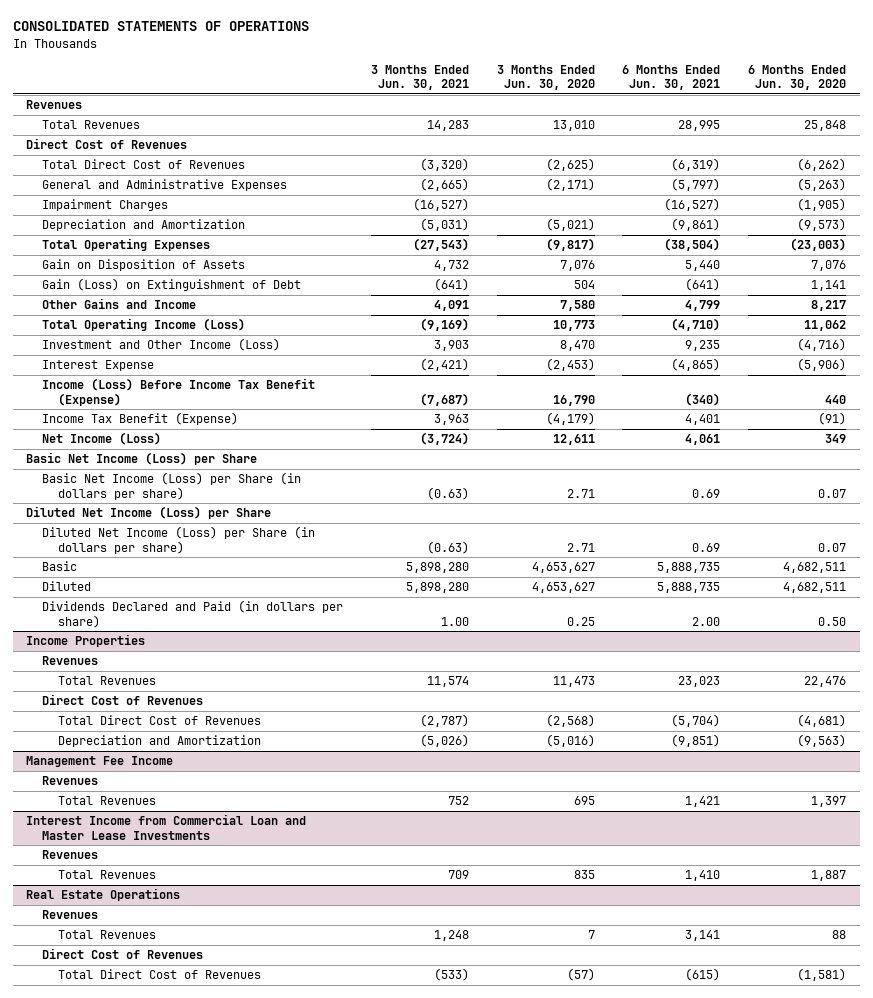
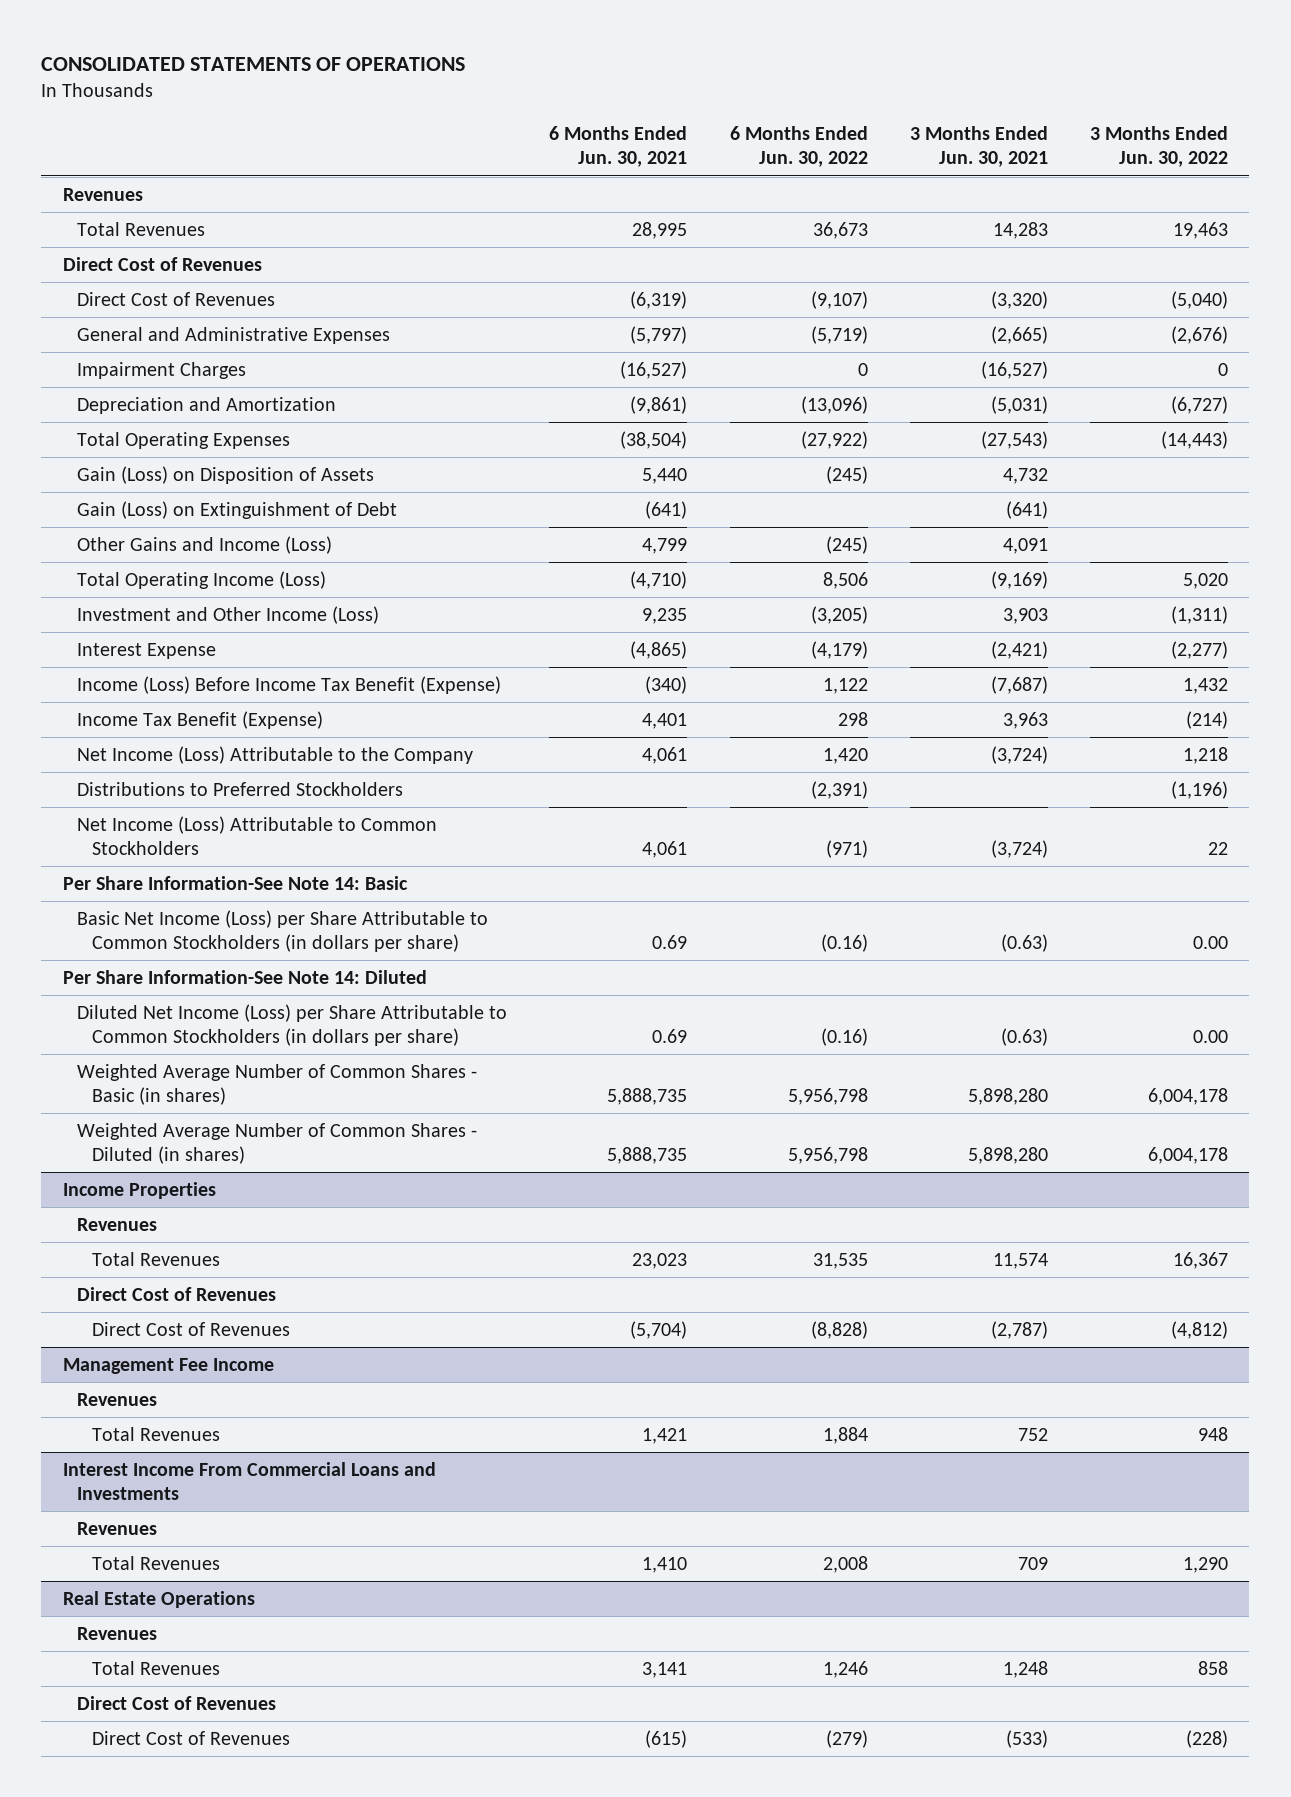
[496,65,595,91] 3 Months Ended Jun. 30, 2020 -> none
[748,65,847,91] 6 Months Ended Jun. 30, 2020 -> none
none -> [729,126,868,168] 6 Months Ended Jun. 30, 2022
none -> [1090,126,1229,168] 3 Months Ended Jun. 30, 2022
[42,159,246,170] Total Direct Cost of Revenues -> [77,291,276,306] Direct Cost of Revenues
[42,259,246,272] Gain on Disposition of Assets -> [77,465,375,484] Gain (Loss) on Disposition of Assets
[42,298,197,310] Other Gains and Income -> [77,535,333,554] Other Gains and Income (Loss)
[42,600,344,628] Dividends Declared and Paid (in dollars per share) -> none
[42,432,162,446] Net Income (Loss) -> [77,745,474,764] Net Income (Loss) Attributable to the Company
none -> [77,781,404,796] Distributions to Preferred Stockholders
none -> [77,815,438,855] Net Income (Loss) Attributable to Common Stockholders
[26,452,258,466] Basic Net Income (Loss) per Share -> [62,875,408,890] Per Share Information-See Note 14: Basic
[42,472,302,500] Basic Net Income (Loss) per Share (in dollars per share) -> [77,909,489,952] Basic Net Income (Loss) per Share Attributable to Common Stockholders (in dollars per share)
[26,506,272,520] Diluted Net Income (Loss) per Share -> [62,969,427,984] Per Share Information-See Note 14: Diluted
[42,526,316,554] Diluted Net Income (Loss) per Share (in dollars per share) -> [77,1003,508,1046] Diluted Net Income (Loss) per Share Attributable to Common Stockholders (in dollars per share)
[42,561,78,572] Basic -> [77,1063,478,1105] Weighted Average Number of Common Shares - Basic (in shares)
[42,581,92,592] Diluted -> [77,1122,478,1164] Weighted Average Number of Common Shares - Diluted (in shares)
[57,735,261,748] Depreciation and Amortization -> none
[57,715,261,726] Total Direct Cost of Revenues -> [91,1321,290,1336] Direct Cost of Revenues
[26,814,307,840] Interest Income from Commercial Loan and Master Lease Investments -> [62,1461,436,1500] Interest Income From Commercial Loans and Investments
[57,969,261,980] Total Direct Cost of Revenues -> [91,1730,290,1745] Direct Cost of Revenues

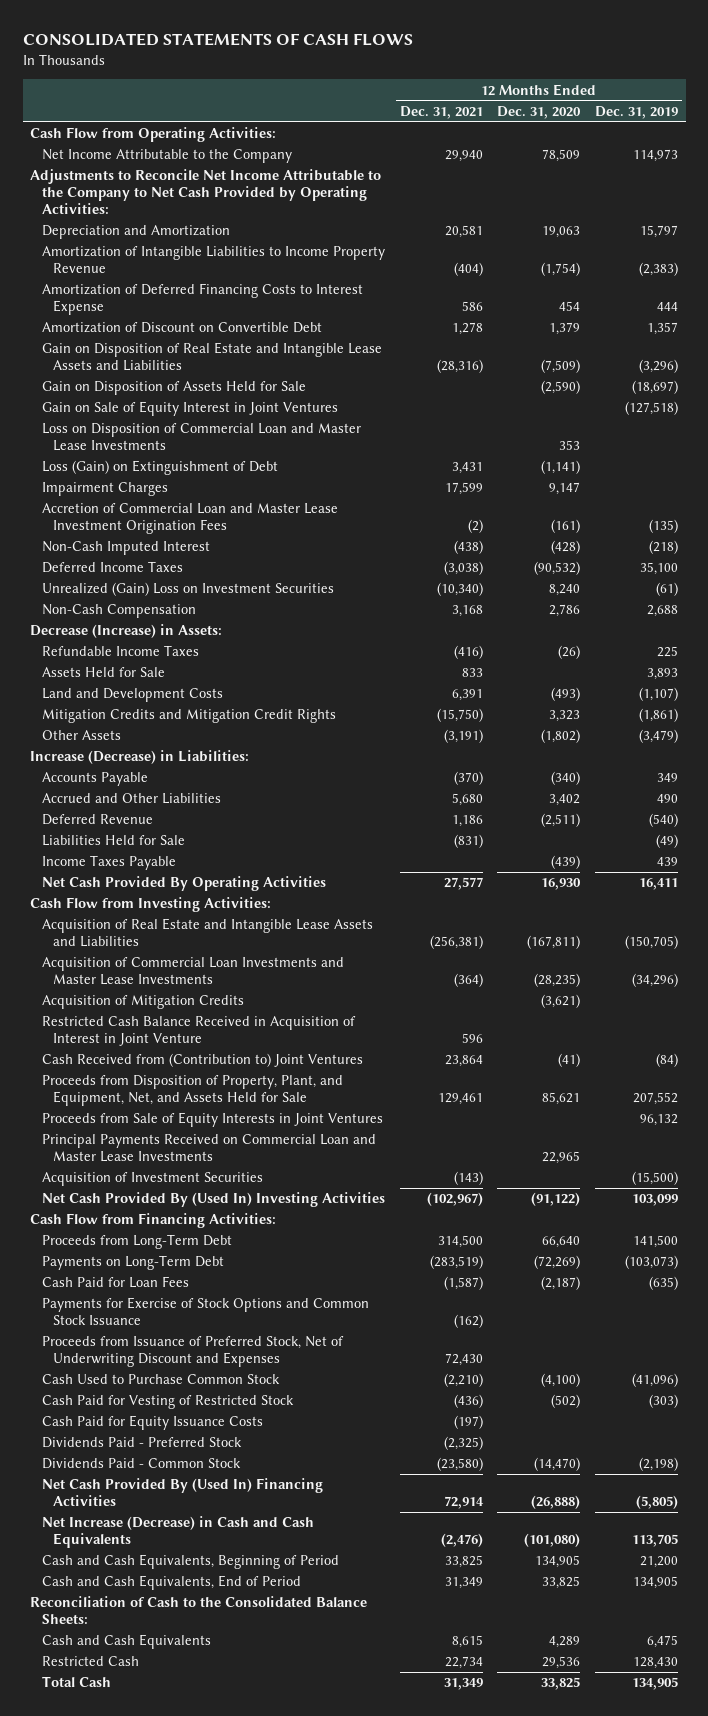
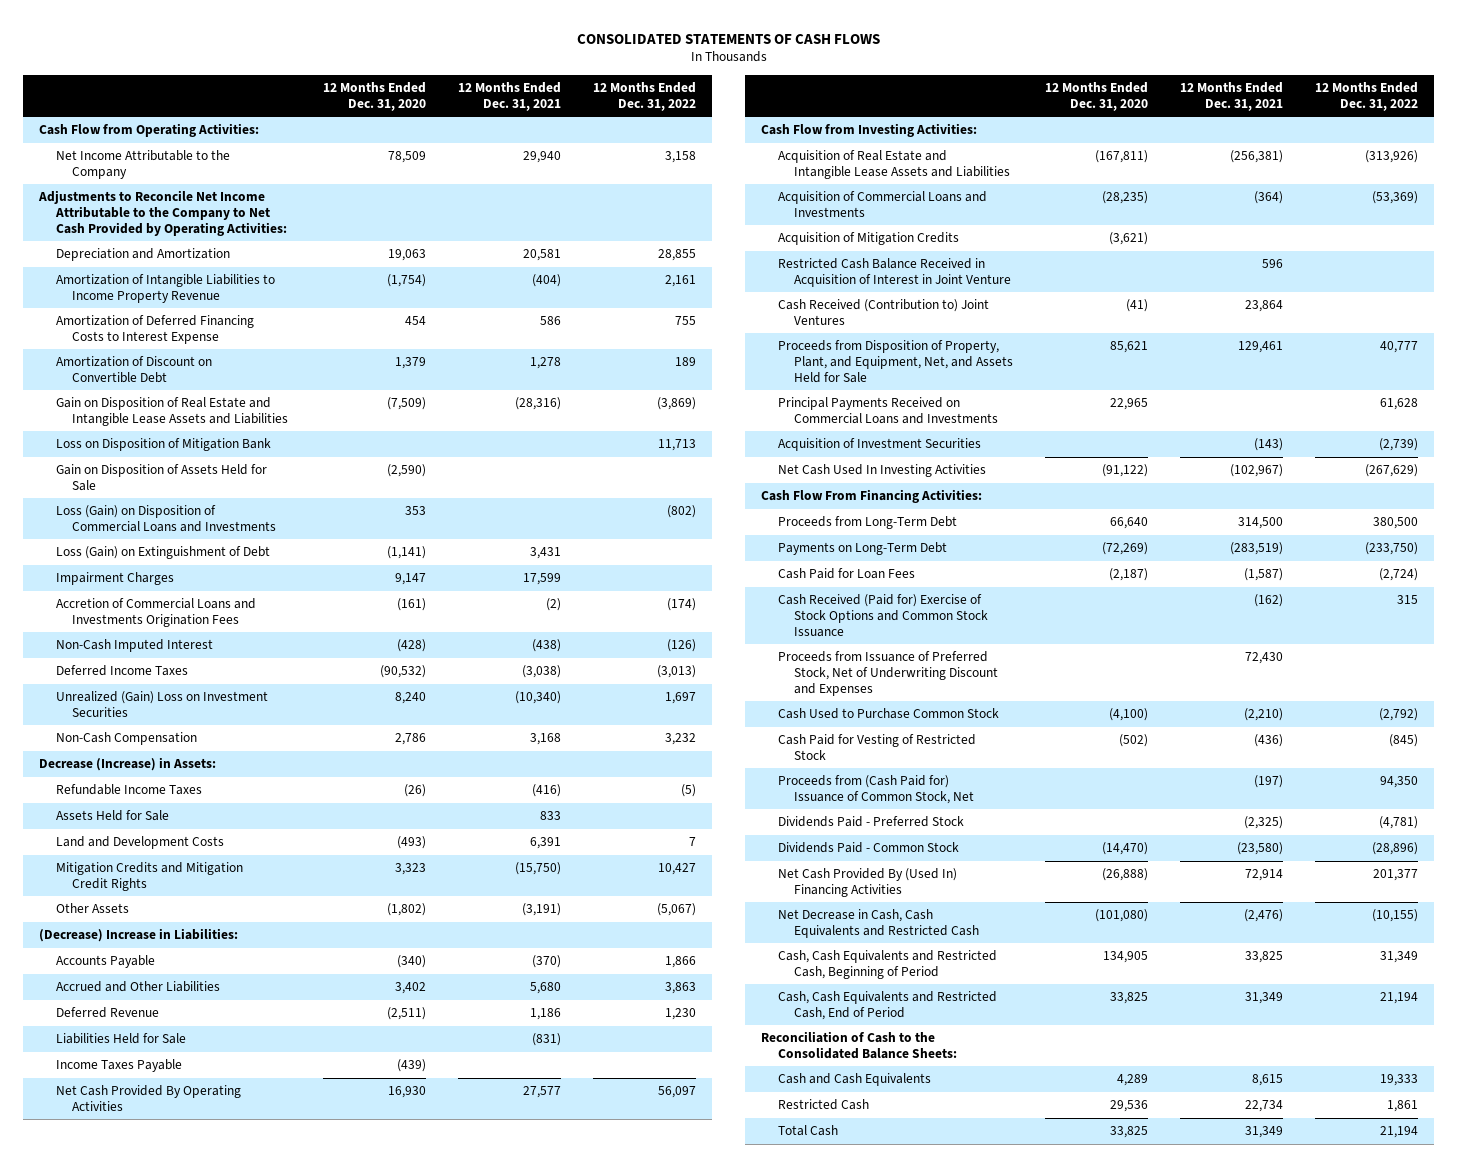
[595,105,679,119] Dec. 31, 2019 -> none
none -> [593,81,697,111] 12 Months Ended Dec. 31, 2022
none -> [55,438,271,452] Loss on Disposition of Mitigation Bank
[41,401,338,417] Gain on Sale of Equity Interest in Joint Ventures -> none
[41,423,361,452] Loss on Disposition of Commercial Loan and Master Lease Investments -> [55,505,277,532] Loss (Gain) on Disposition of Commercial Loans and Investments
[41,503,338,535] Accretion of Commercial Loan and Master Lease Investment Origination Fees -> [55,598,256,627] Accretion of Commercial Loans and Investments Origination Fees
[29,750,249,765] Increase (Decrease) in Liabilities: -> [39,928,239,943] (Decrease) Increase in Liabilities:
[41,957,344,986] Acquisition of Commercial Loan Investments and Master Lease Investments -> [777,191,987,217] Acquisition of Commercial Loans and Investments
[41,1053,363,1068] Cash Received from (Contribution to) Joint Ventures -> [777,299,989,325] Cash Received (Contribution to) Joint Ventures
[41,1112,383,1128] Proceeds from Sale of Equity Interests in Joint Ventures -> none
[41,1134,376,1163] Principal Payments Received on Commercial Loan and Master Lease Investments -> [777,397,999,424] Principal Payments Received on Commercial Loans and Investments
[41,1192,385,1208] Net Cash Provided By (Used In) Investing Activities -> [777,464,986,478] Net Cash Used In Investing Activities
[29,1213,276,1229] Cash Flow from Financing Activities: -> [761,489,983,504] Cash Flow From Financing Activities:
[41,1297,369,1326] Payments for Exercise of Stock Options and Common Stock Issuance -> [777,594,989,637] Cash Received (Paid for) Exercise of Stock Options and Common Stock Issuance
[41,1415,263,1431] Cash Paid for Equity Issuance Costs -> [777,775,975,804] Proceeds from (Cash Paid for) Issuance of Common Stock, Net
[41,1516,314,1549] Net Increase (Decrease) in Cash and Cash Equivalents -> [777,909,980,938] Net Decrease in Cash, Cash Equivalents and Restricted Cash
[41,1554,339,1570] Cash and Cash Equivalents, Beginning of Period -> [777,950,997,979] Cash, Cash Equivalents and Restricted Cash, Beginning of Period
[41,1575,301,1591] Cash and Cash Equivalents, End of Period -> [777,991,997,1020] Cash, Cash Equivalents and Restricted Cash, End of Period

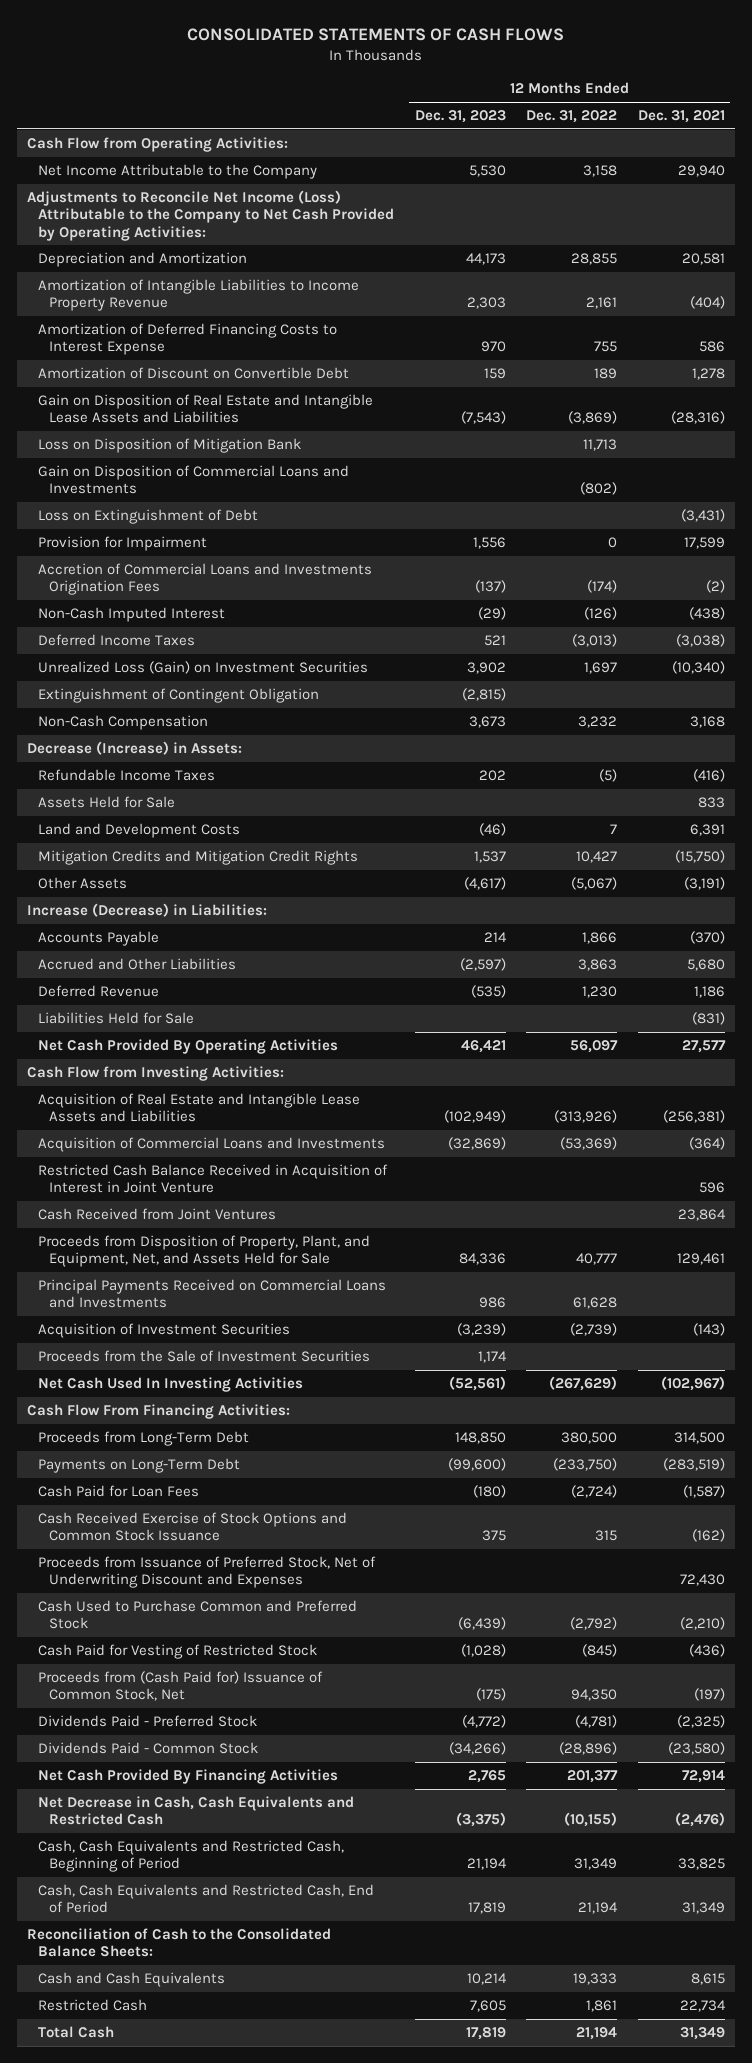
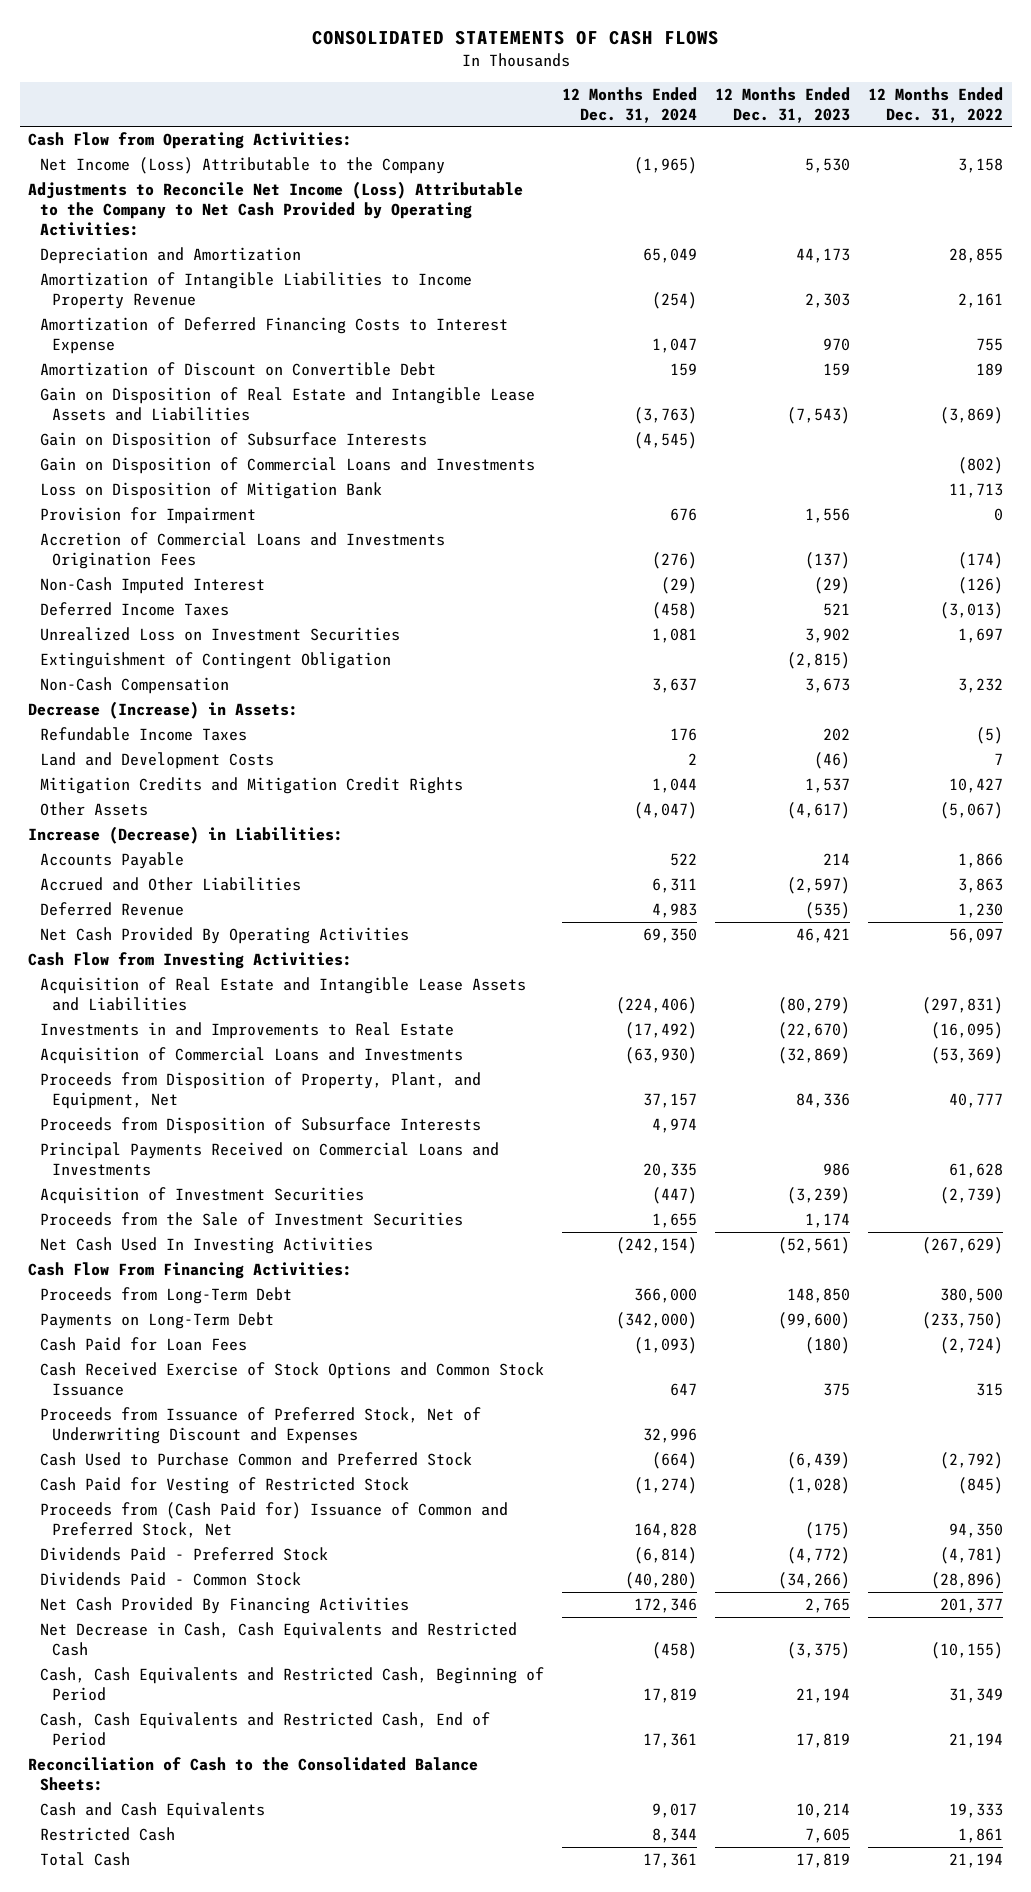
[637,110,725,124] Dec. 31, 2021 -> none
none -> [562,86,698,123] 12 Months Ended Dec. 31, 2024
[38,164,318,180] Net Income Attributable to the Company -> [40,156,446,174] Net Income (Loss) Attributable to the Company
none -> [40,431,428,449] Gain on Disposition of Subsurface Interests
[38,509,259,525] Loss on Extinguishment of Debt -> none
[38,438,302,454] Loss on Disposition of Mitigation Bank -> [40,481,383,499] Loss on Disposition of Mitigation Bank
[38,661,369,675] Unrealized Loss (Gain) on Investment Securities -> [40,626,401,641] Unrealized Loss on Investment Securities
[38,796,176,809] Assets Held for Sale -> none
[38,1012,195,1025] Liabilities Held for Sale -> none
[443,1110,506,1124] (102,949) -> [777,997,850,1015] (80,279)
[554,1110,618,1124] (313,926) -> [921,997,1003,1015] (297,831)
none -> [40,1021,455,1039] Investments in and Improvements to Real Estate
[38,1164,389,1194] Restricted Cash Balance Received in Acquisition of Interest in Joint Venture -> none
[38,1208,277,1221] Cash Received from Joint Ventures -> none
[38,1235,371,1268] Proceeds from Disposition of Property, Plant, and Equipment, Net, and Assets Held for Sale -> [40,1071,482,1110] Proceeds from Disposition of Property, Plant, and Equipment, Net
none -> [40,1116,482,1134] Proceeds from Disposition of Subsurface Interests
[38,1671,324,1702] Proceeds from (Cash Paid for) Issuance of Common Stock, Net -> [40,1501,509,1539] Proceeds from (Cash Paid for) Issuance of Common and Preferred Stock, Net

